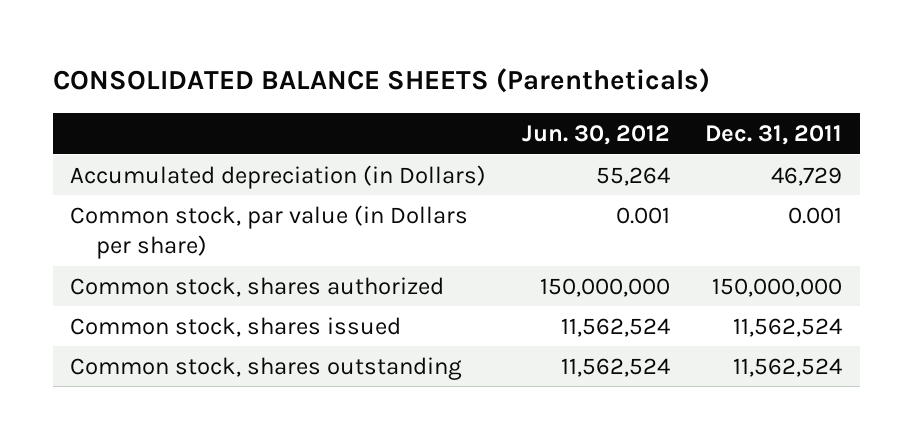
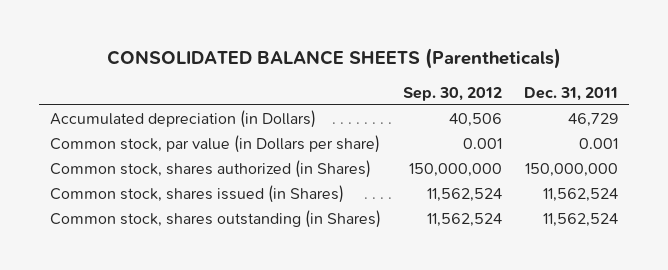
[521,124,670,145] Jun. 30, 2012 -> none
none -> [402,86,502,101] Sep. 30, 2012
[70,276,445,297] Common stock, shares authorized -> [49,159,371,178] Common stock, shares authorized (in Shares)
[70,316,402,337] Common stock, shares issued -> [49,184,344,203] Common stock, shares issued (in Shares)
[70,356,463,380] Common stock, shares outstanding -> [49,209,381,228] Common stock, shares outstanding (in Shares)

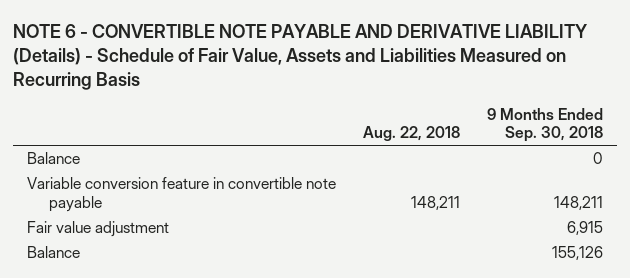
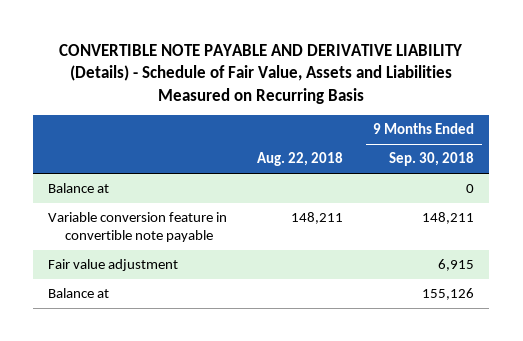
[13,23,589,90] NOTE 6 - CONVERTIBLE NOTE PAYABLE AND DERIVATIVE LIABILITY (Details) - Schedule of Fair Value, Assets and Liabilities Measured on Recurring Basis -> [59,43,463,104] CONVERTIBLE NOTE PAYABLE AND DERIVATIVE LIABILITY (Details) - Schedule of Fair Value, Assets and Liabilities Measured on Recurring Basis
[26,152,80,165] Balance -> [48,183,110,194] Balance at
[26,246,80,259] Balance -> [48,288,110,299] Balance at

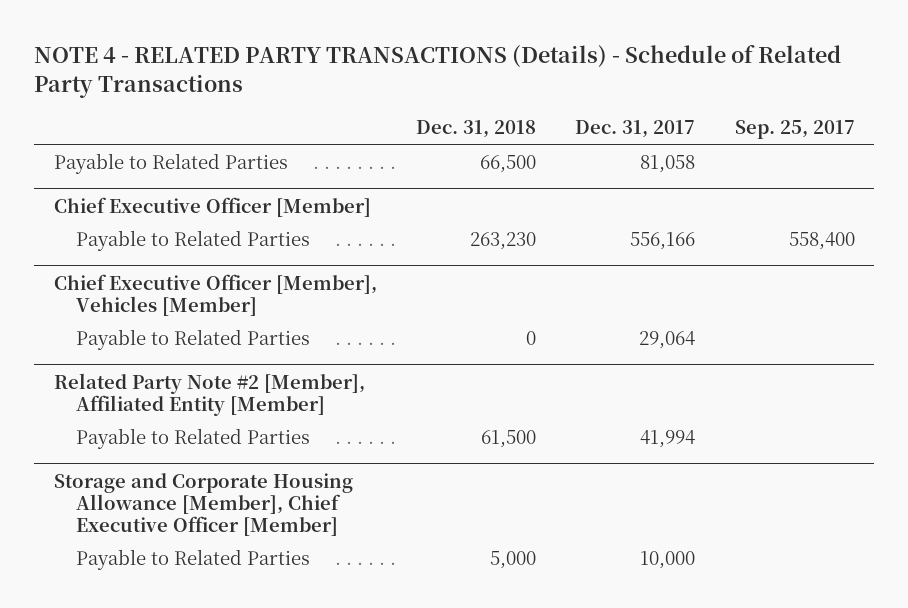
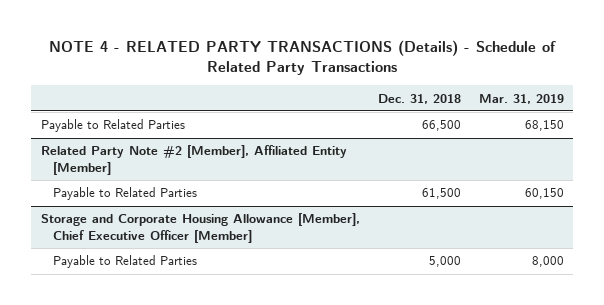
[575,120,696,139] Dec. 31, 2017 -> none
[734,120,855,140] Sep. 25, 2017 -> none
none -> [478,93,564,104] Mar. 31, 2019
[53,196,371,217] Chief Executive Officer [Member] -> none
[76,229,311,251] Payable to Related Parties -> none
[53,273,377,316] Chief Executive Officer [Member], Vehicles [Member] -> none
[76,328,311,350] Payable to Related Parties -> none

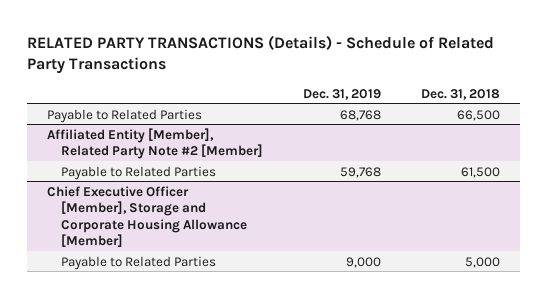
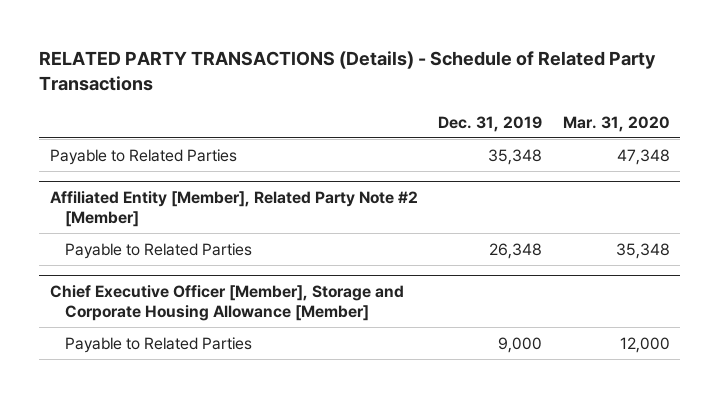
[421,88,501,100] Dec. 31, 2018 -> none
none -> [562,115,670,132] Mar. 31, 2020
[340,109,382,121] 68,768 -> [488,148,543,165] 35,348
[340,166,382,178] 59,768 -> [489,242,543,259] 26,348

